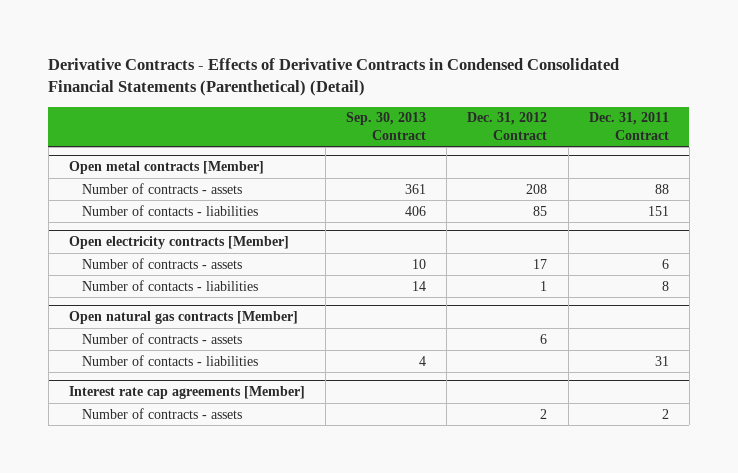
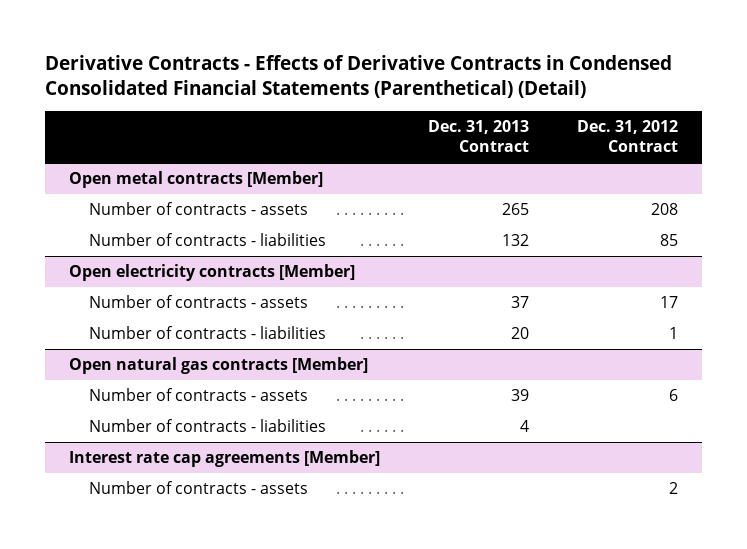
[346,112,427,140] Sep. 30, 2013 Contract -> none
[588,112,669,140] Dec. 31, 2011 Contract -> none
none -> [427,119,529,153] Dec. 31, 2013 Contract
[82,204,259,216] Number of contacts - liabilities -> [88,233,326,247] Number of contracts - liabilities
[82,279,259,291] Number of contacts - liabilities -> [88,326,326,340] Number of contracts - liabilities
[82,354,259,366] Number of contacts - liabilities -> [88,419,326,433] Number of contracts - liabilities

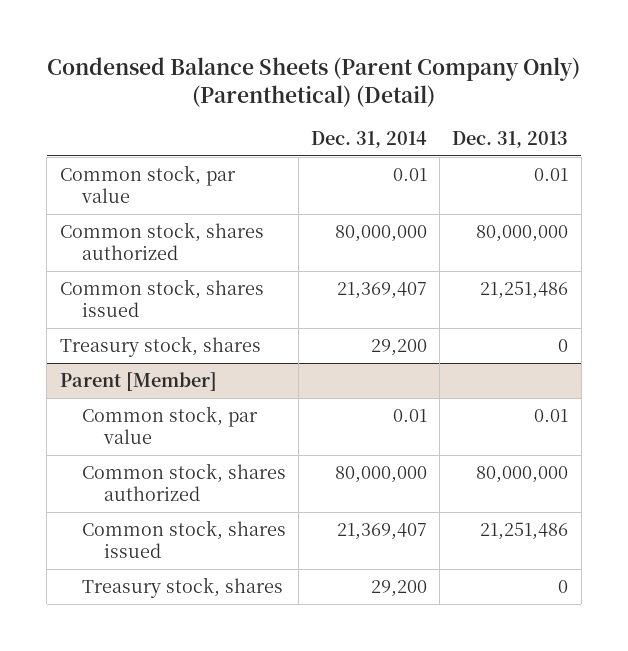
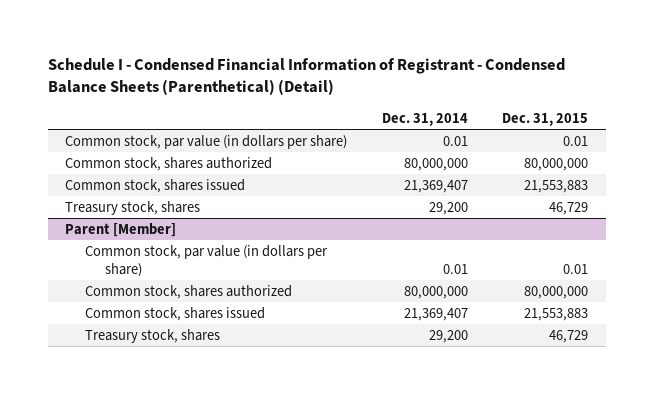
[47,57,581,108] Condensed Balance Sheets (Parent Company Only) (Parenthetical) (Detail) -> [47,58,565,96] Schedule I - Condensed Financial Information of Registrant - Condensed Balance Sheets (Parenthetical) (Detail)
[452,131,569,149] Dec. 31, 2013 -> none
none -> [502,112,589,126] Dec. 31, 2015
[59,164,236,204] Common stock, par value -> [65,134,348,149] Common stock, par value (in dollars per share)
[81,405,258,445] Common stock, par value -> [84,244,328,277] Common stock, par value (in dollars per share)

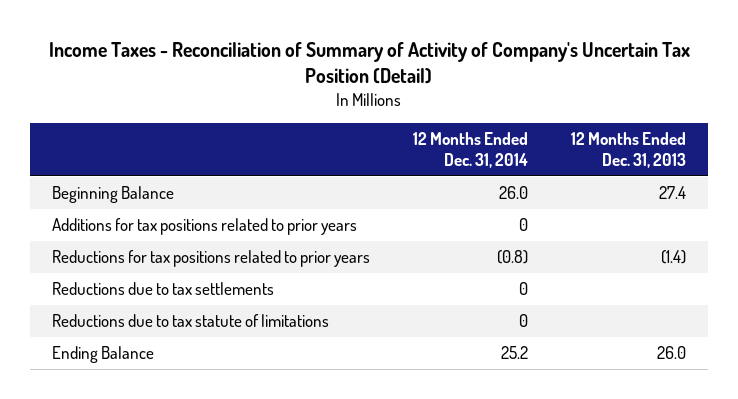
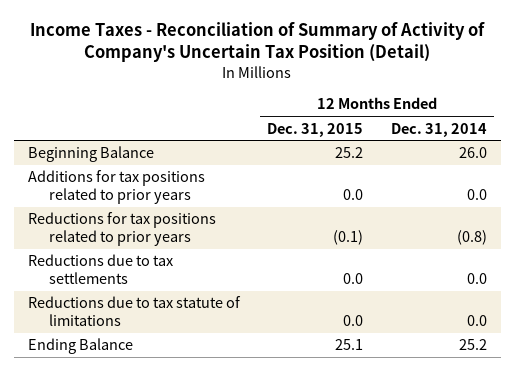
[571,132,687,168] 12 Months Ended Dec. 31, 2013 -> none
none -> [267,122,364,137] Dec. 31, 2015
[519,218,529,232] 0 -> [467,189,488,201] 0.0
[519,282,529,296] 0 -> [467,273,488,285] 0.0
[519,314,529,328] 0 -> [467,315,488,327] 0.0

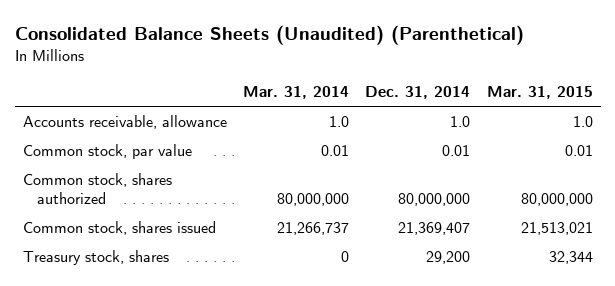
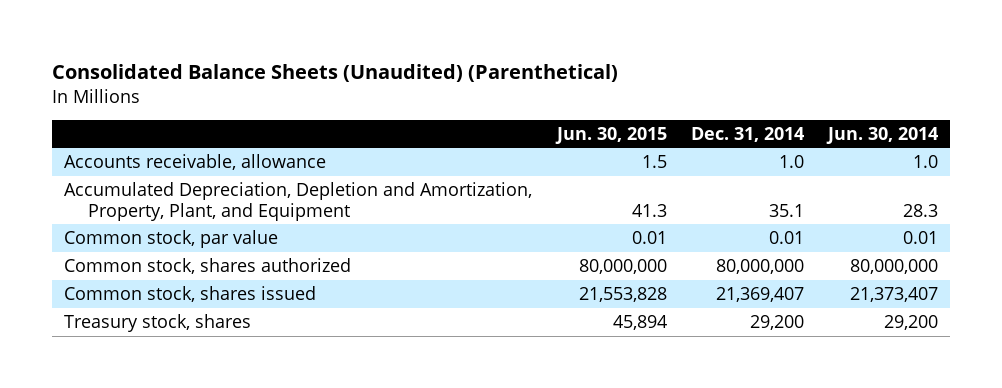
[242,86,349,100] Mar. 31, 2014 -> none
[486,86,593,100] Mar. 31, 2015 -> none
none -> [554,126,667,144] Jun. 30, 2015
none -> [825,126,938,144] Jun. 30, 2014
none -> [64,181,533,221] Accumulated Depreciation, Depletion and Amortization, Property, Plant, and Equipment

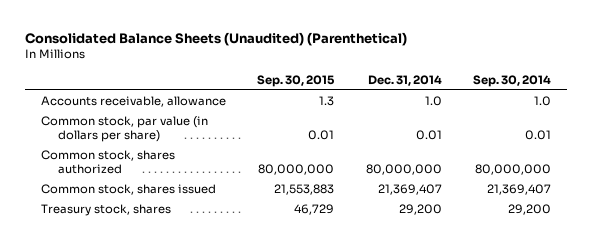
[554,126,667,144] Jun. 30, 2015 -> none
[825,126,938,144] Jun. 30, 2014 -> none
none -> [257,74,336,87] Sep. 30, 2015
none -> [473,74,552,87] Sep. 30, 2014
[64,181,533,221] Accumulated Depreciation, Depletion and Amortization, Property, Plant, and Equipment -> none
[64,229,279,248] Common stock, par value -> [40,116,208,143] Common stock, par value (in dollars per share)

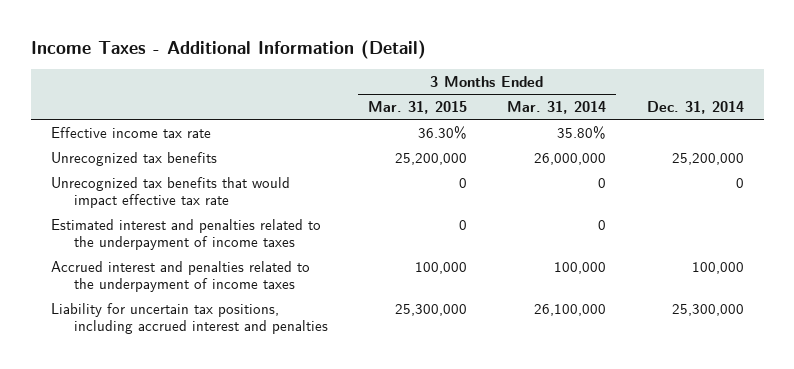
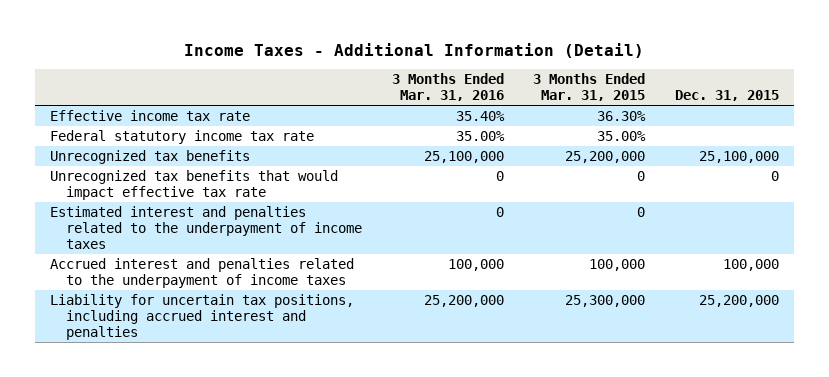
[507,100,607,114] Mar. 31, 2014 -> none
[646,100,744,114] Dec. 31, 2014 -> none
none -> [391,73,504,102] 3 Months Ended Mar. 31, 2016
none -> [675,90,780,102] Dec. 31, 2015
none -> [49,130,314,145] Federal statutory income tax rate

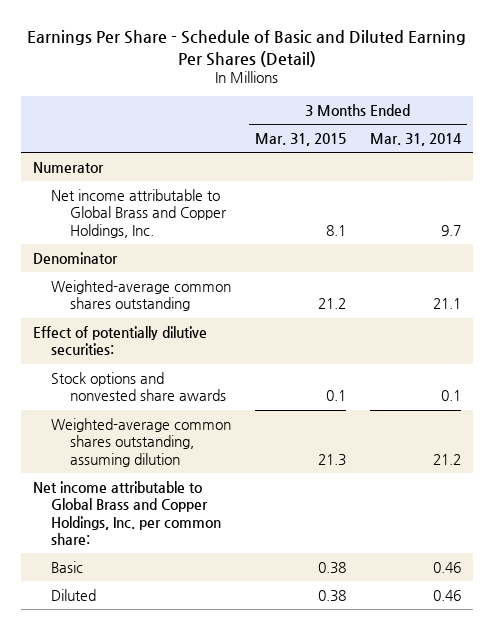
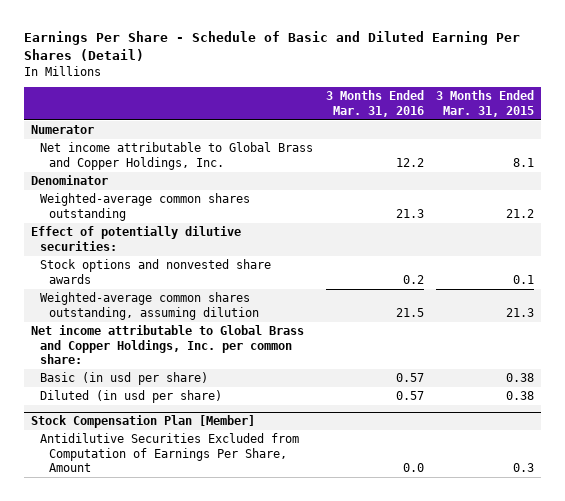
[369,133,462,147] Mar. 31, 2014 -> none
none -> [325,90,424,117] 3 Months Ended Mar. 31, 2016
[51,560,84,573] Basic -> [39,372,208,386] Basic (in usd per share)
[51,588,97,601] Diluted -> [39,390,222,404] Diluted (in usd per share)
none -> [30,415,255,429] Stock Compensation Plan [Member]
none -> [39,433,299,473] Antidilutive Securities Excluded from Computation of Earnings Per Share, Amount

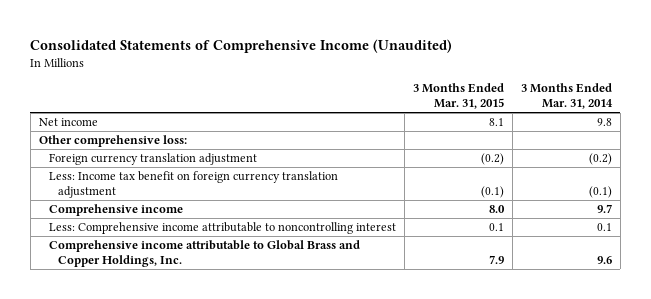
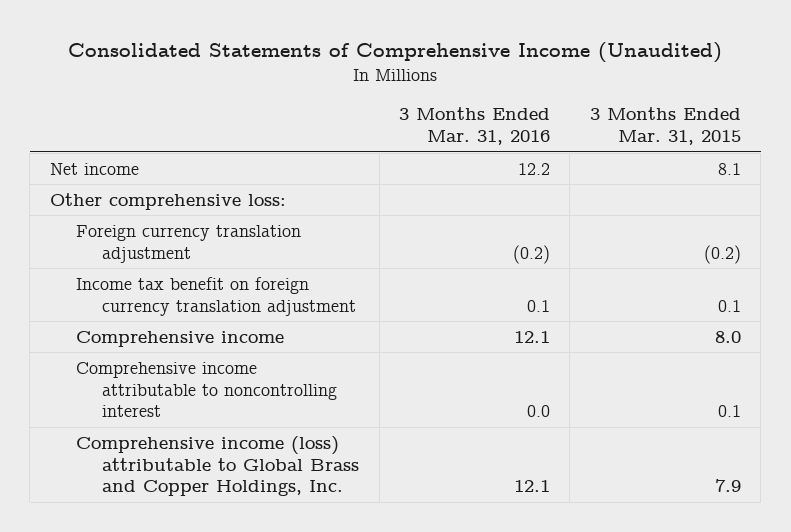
[520,83,613,110] 3 Months Ended Mar. 31, 2014 -> none
none -> [399,107,551,146] 3 Months Ended Mar. 31, 2016
[48,171,338,199] Less: Income tax benefit on foreign currency translation adjustment -> [76,276,357,316] Income tax benefit on foreign currency translation adjustment
[480,186,504,199] (0.1) -> [717,299,741,312] 0.1
[48,222,396,235] Less: Comprehensive income attributable to noncontrolling interest -> [76,361,338,418] Comprehensive income attributable to noncontrolling interest
[48,240,360,268] Comprehensive income attributable to Global Brass and Copper Holdings, Inc. -> [76,435,360,497] Comprehensive income (loss) attributable to Global Brass and Copper Holdings, Inc.

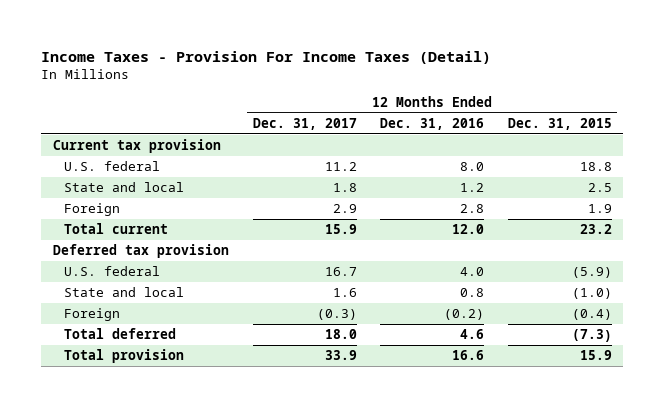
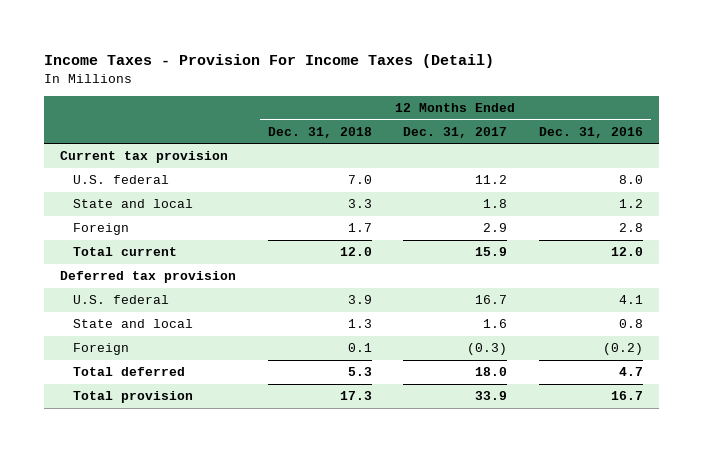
[507,118,612,131] Dec. 31, 2015 -> none
none -> [267,126,372,138] Dec. 31, 2018
[460,267,485,277] 4.0 -> [618,295,643,305] 4.1
[460,329,485,340] 4.6 -> [618,367,643,377] 4.7
[452,350,485,361] 16.6 -> [610,391,643,401] 16.7

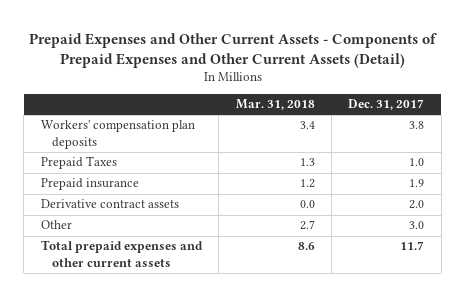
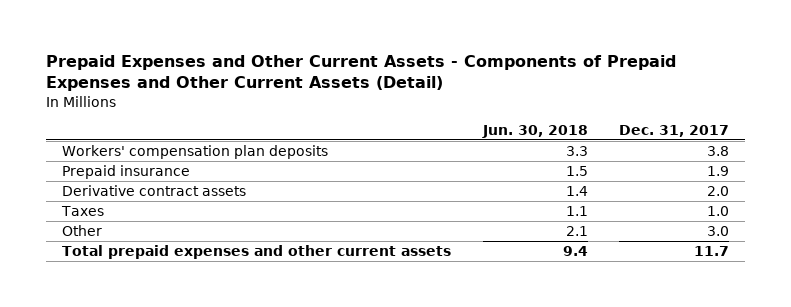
[235,99,315,111] Mar. 31, 2018 -> none
none -> [481,124,588,138] Jun. 30, 2018
[40,156,117,170] Prepaid Taxes -> none
none -> [61,205,105,216] Taxes

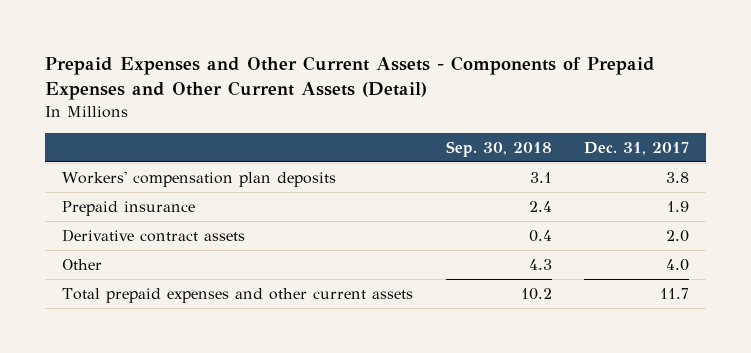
[481,124,588,138] Jun. 30, 2018 -> none
none -> [445,141,552,158] Sep. 30, 2018
[61,205,105,216] Taxes -> none
[707,225,730,236] 3.0 -> [666,258,690,271] 4.0

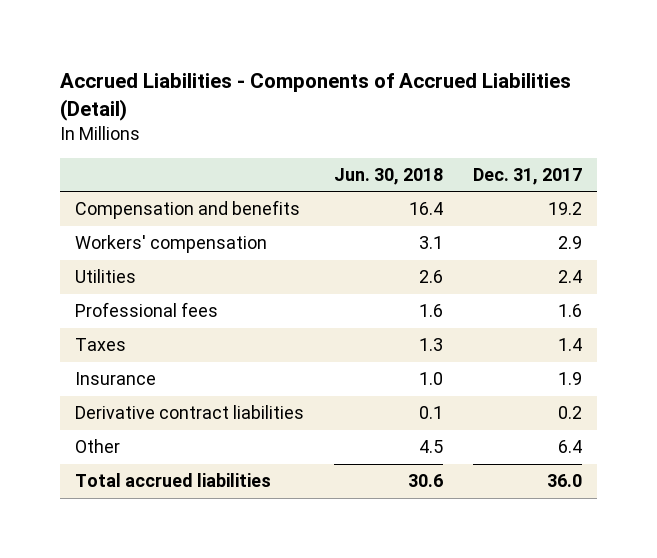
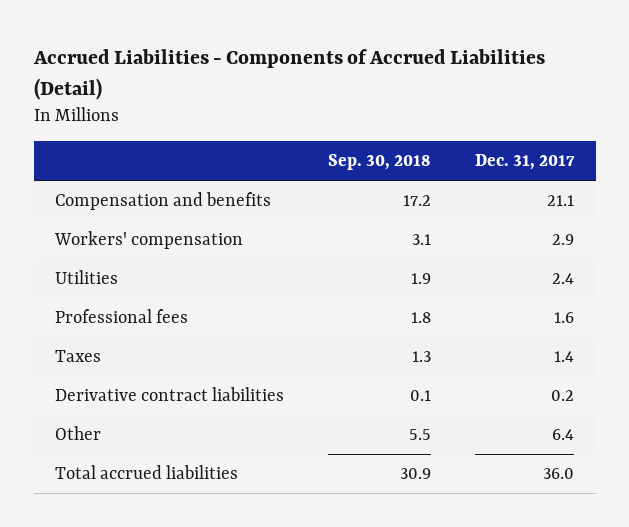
[334,167,444,185] Jun. 30, 2018 -> none
none -> [328,154,432,171] Sep. 30, 2018
[548,202,583,216] 19.2 -> [546,195,574,207] 21.1
[75,372,157,386] Insurance -> none

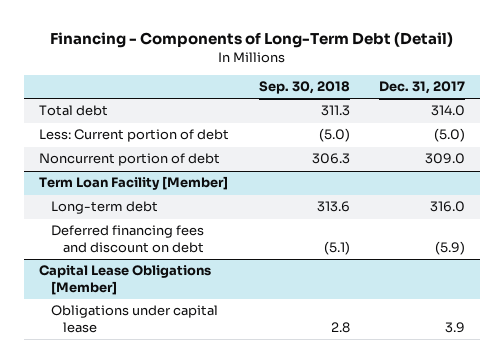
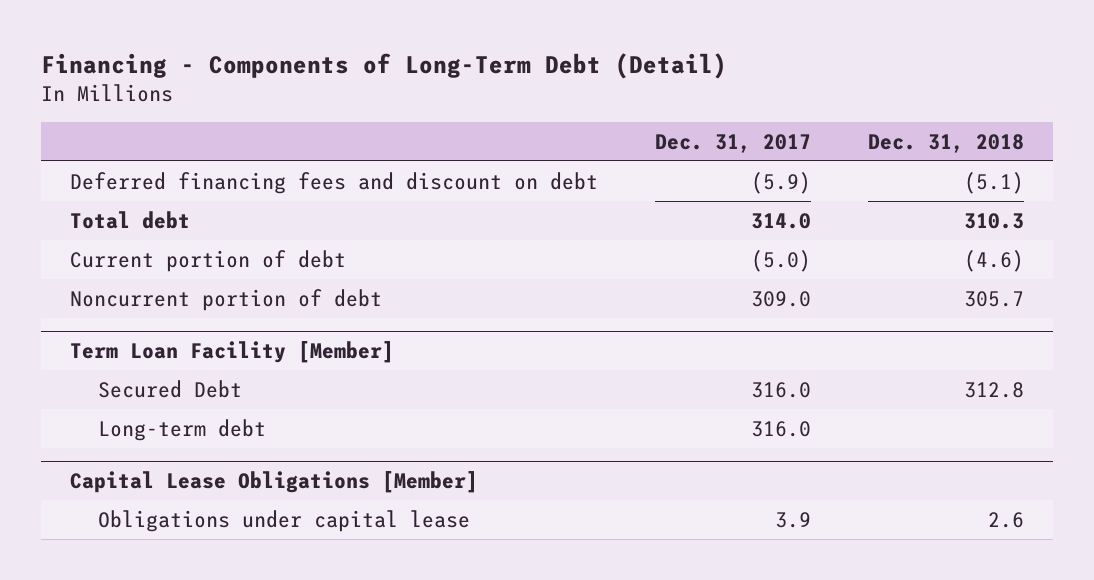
[258,80,350,94] Sep. 30, 2018 -> none
none -> [868,133,1025,153] Dec. 31, 2018
none -> [69,171,598,194] Deferred financing fees and discount on debt
[39,129,230,143] Less: Current portion of debt -> [69,249,346,272] Current portion of debt
none -> [97,379,242,398] Secured Debt
[51,225,205,254] Deferred financing fees and discount on debt -> none

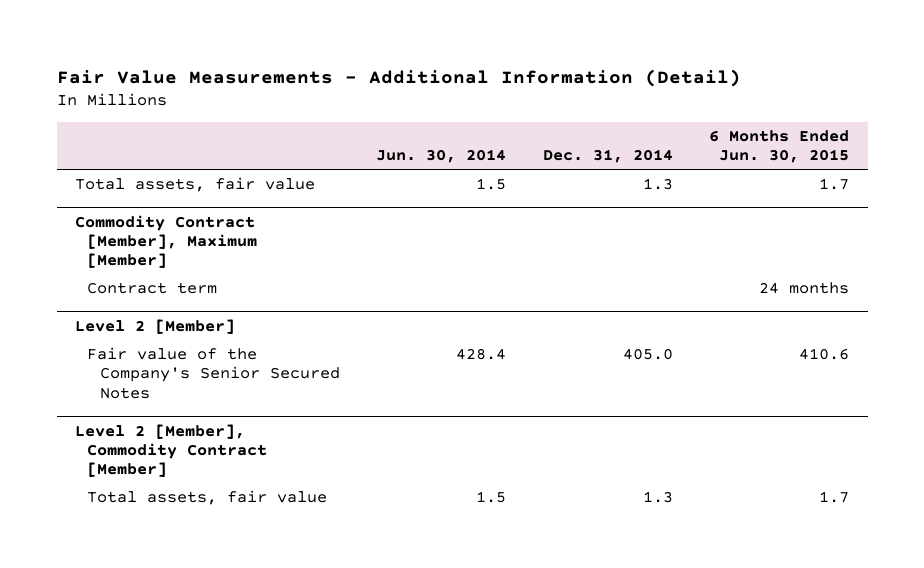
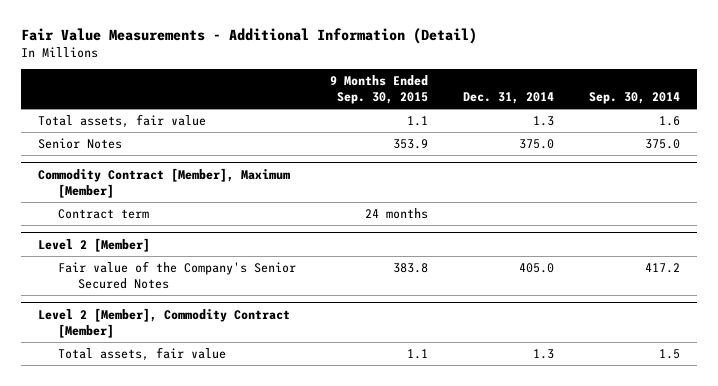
[376,149,507,164] Jun. 30, 2014 -> none
[709,129,850,164] 6 Months Ended Jun. 30, 2015 -> none
none -> [330,75,429,105] 9 Months Ended Sep. 30, 2015
none -> [588,92,680,105] Sep. 30, 2014
none -> [38,137,123,149] Senior Notes

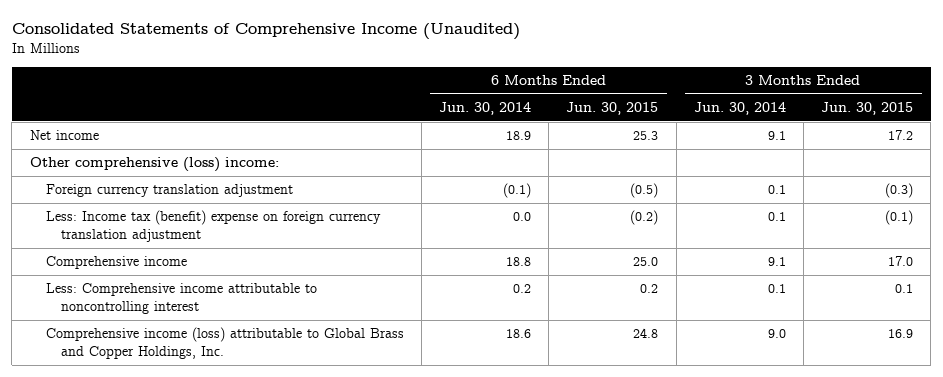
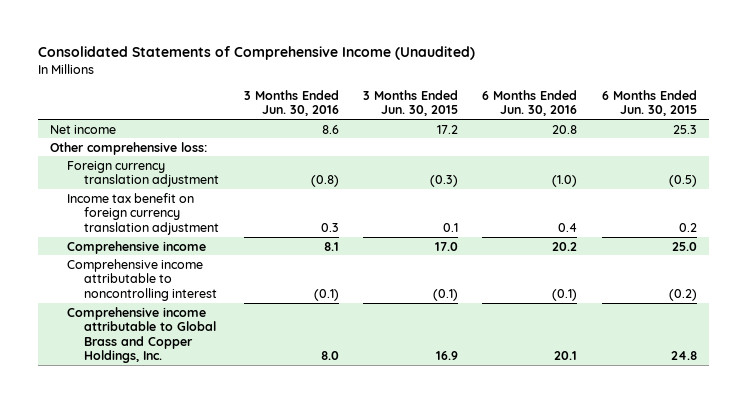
[438,102,531,116] Jun. 30, 2014 -> none
[693,102,786,116] Jun. 30, 2014 -> none
none -> [243,89,339,117] 3 Months Ended Jun. 30, 2016
none -> [482,89,578,117] 6 Months Ended Jun. 30, 2016
[29,157,279,173] Other comprehensive (loss) income: -> [50,141,208,155] Other comprehensive loss:
[45,210,381,243] Less: Income tax (benefit) expense on foreign currency translation adjustment -> [67,192,220,235] Income tax benefit on foreign currency translation adjustment
[630,210,659,226] (0.2) -> [678,222,697,232] 0.2
[885,210,914,226] (0.1) -> [443,222,459,232] 0.1
[45,283,317,315] Less: Comprehensive income attributable to noncontrolling interest -> [67,258,218,301] Comprehensive income attributable to noncontrolling interest
[640,284,659,294] 0.2 -> [668,288,697,301] (0.2)
[895,284,914,294] 0.1 -> [433,288,459,301] (0.1)
[45,327,404,360] Comprehensive income (loss) attributable to Global Brass and Copper Holdings, Inc. -> [67,306,217,364] Comprehensive income attributable to Global Brass and Copper Holdings, Inc.

